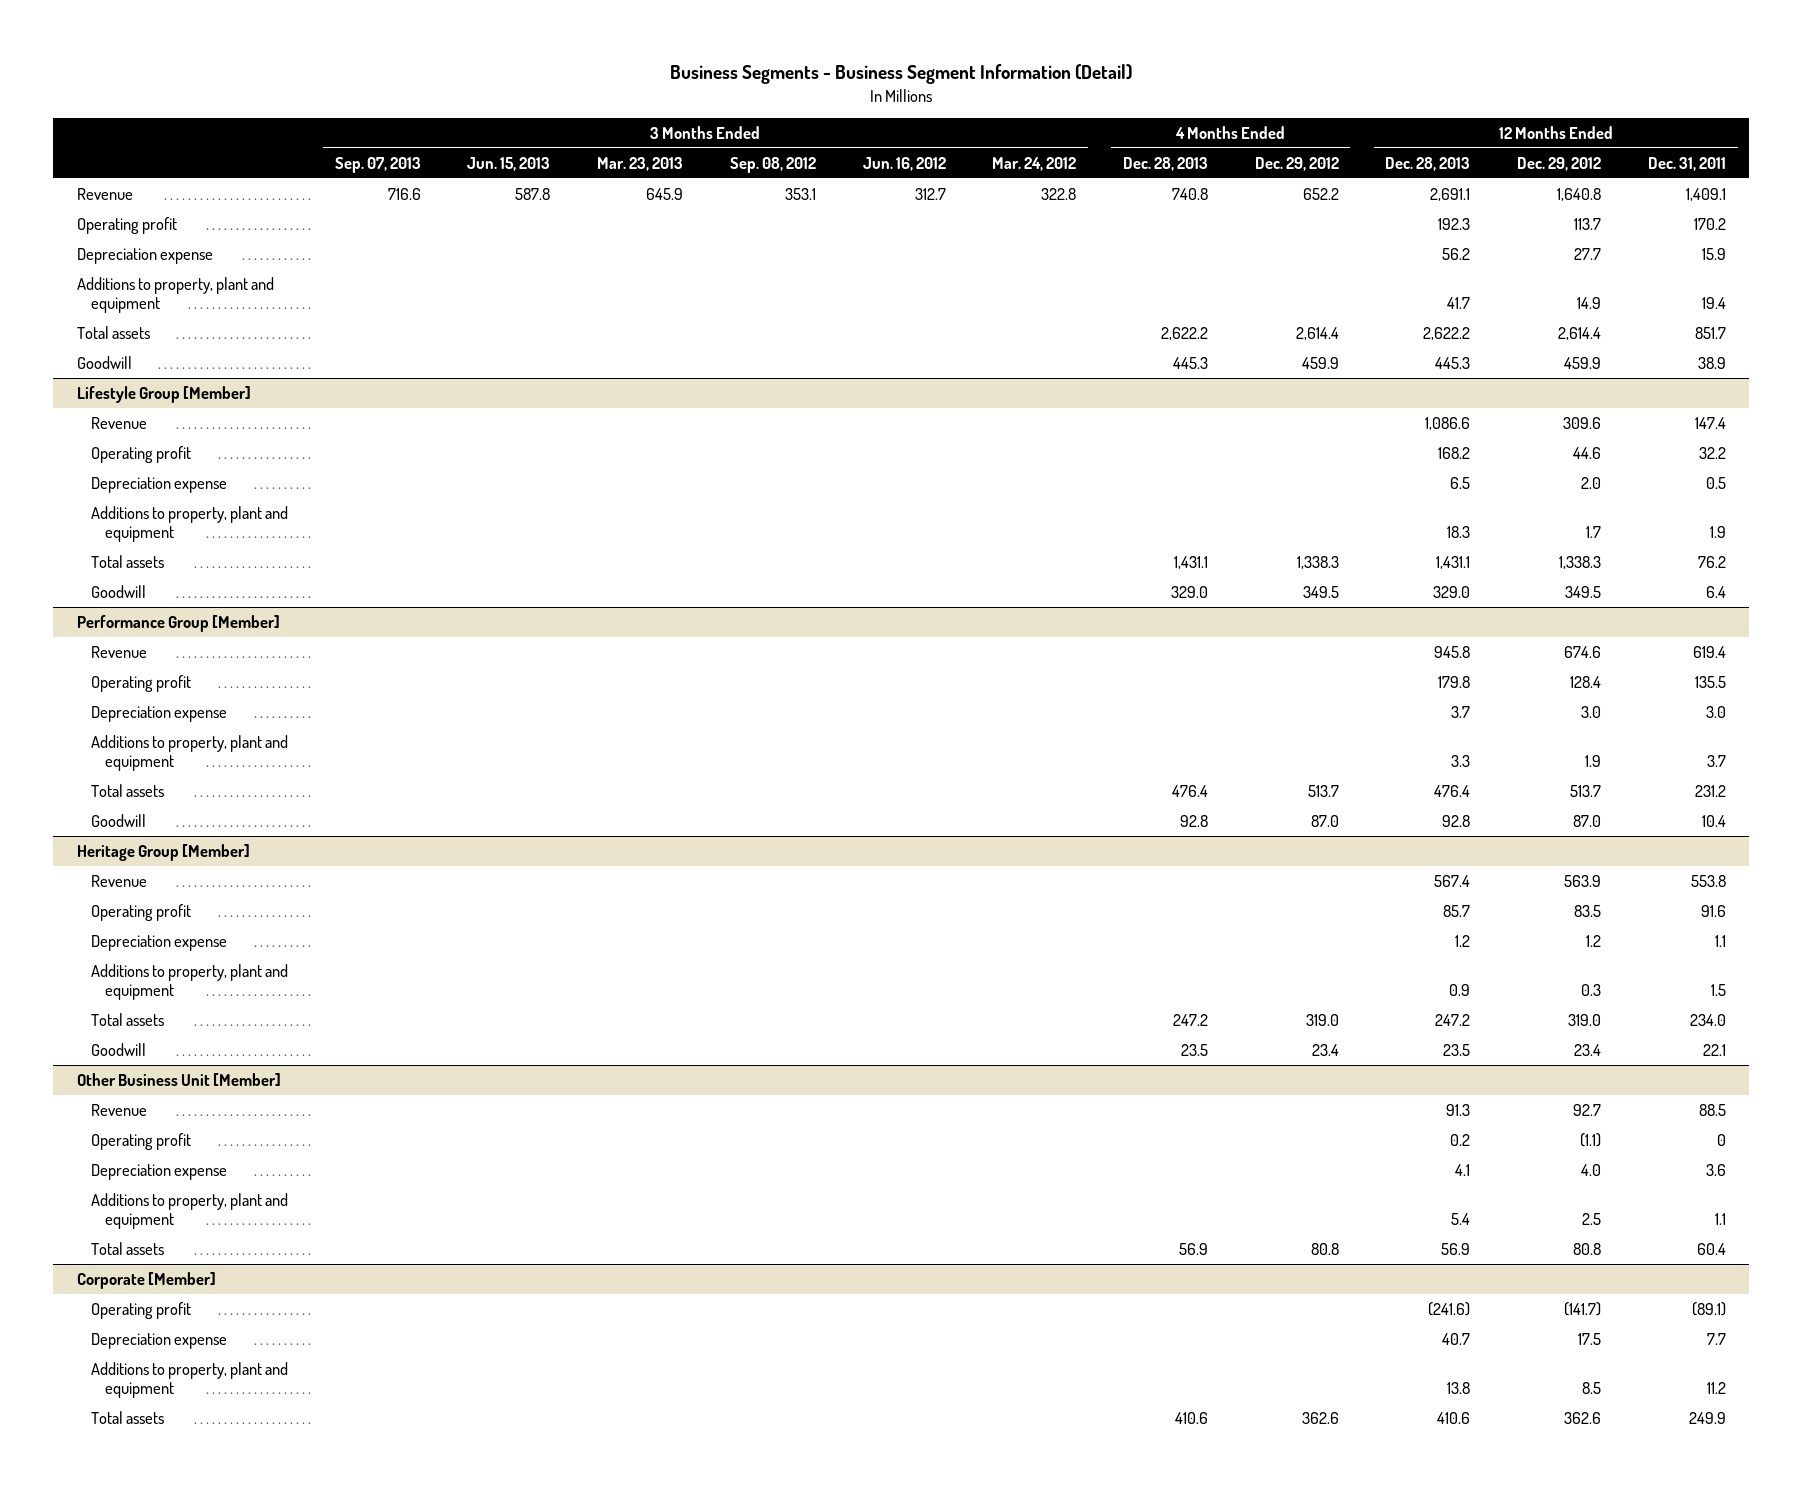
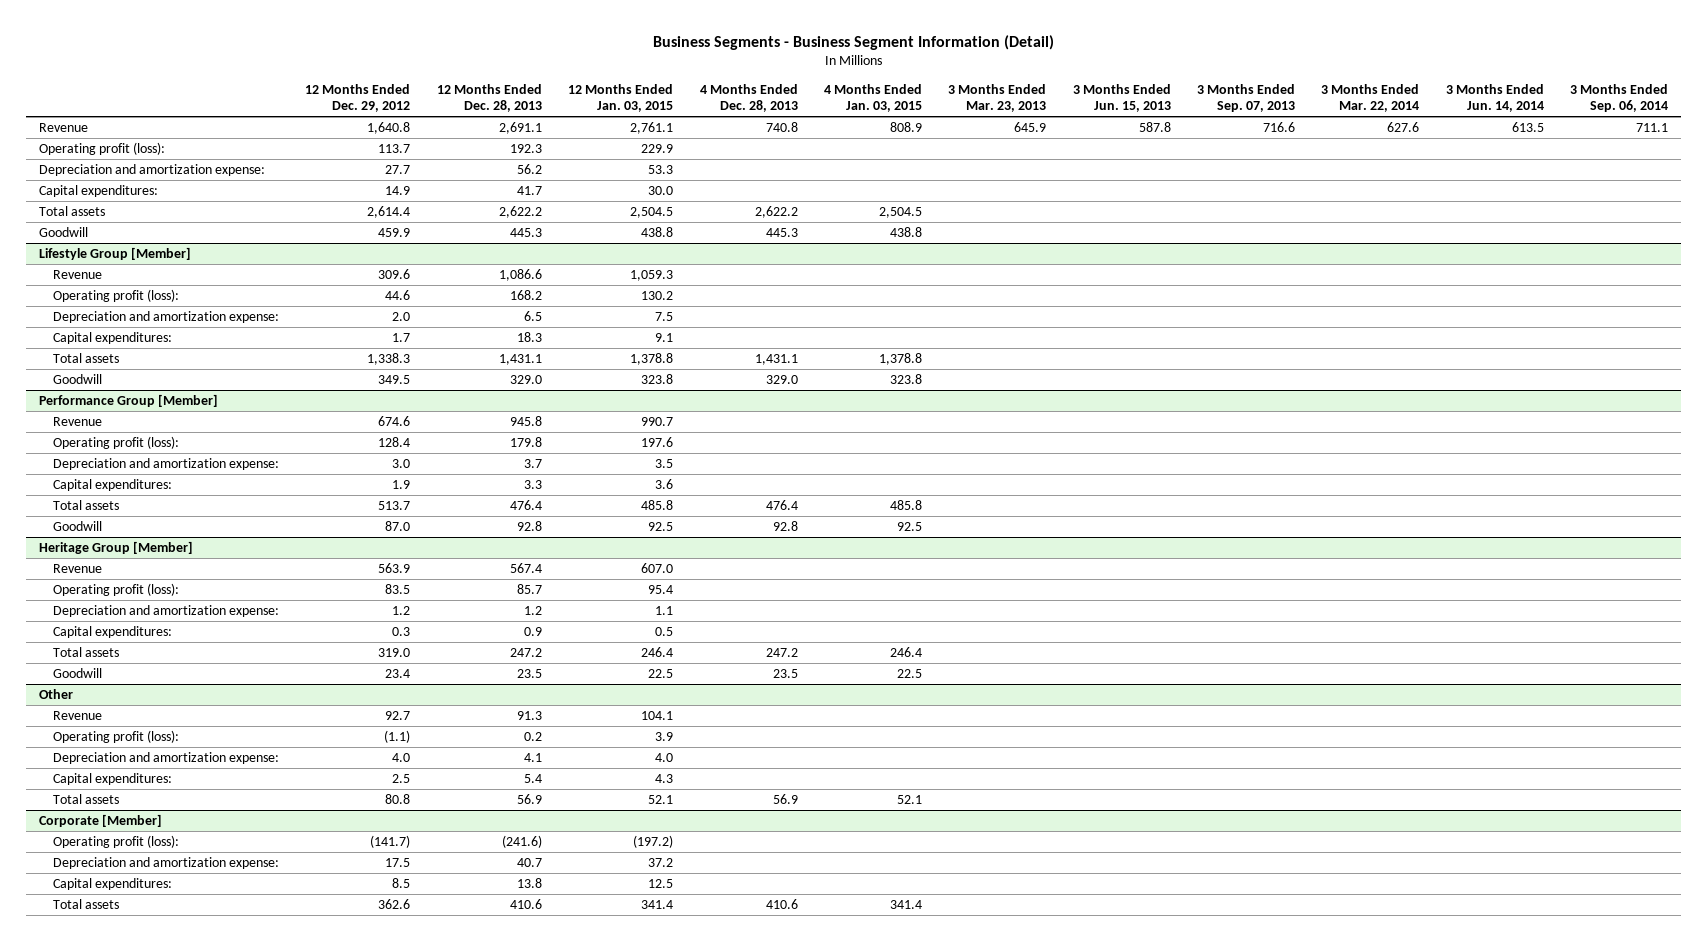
[729,156,816,173] Sep. 08, 2012 -> none
[862,156,946,171] Jun. 16, 2012 -> none
[992,156,1077,171] Mar. 24, 2012 -> none
[1254,156,1339,171] Dec. 29, 2012 -> none
[1647,156,1726,171] Dec. 31, 2011 -> none
none -> [568,83,674,112] 12 Months Ended Jan. 03, 2015
none -> [823,83,922,112] 4 Months Ended Jan. 03, 2015
none -> [1321,83,1420,112] 3 Months Ended Mar. 22, 2014
none -> [1445,83,1544,112] 3 Months Ended Jun. 14, 2014
none -> [1570,83,1669,112] 3 Months Ended Sep. 06, 2014
[76,216,177,234] Operating profit -> [39,142,166,156] Operating profit (loss):
[76,247,213,264] Depreciation expense -> [39,164,266,177] Depreciation and amortization expense:
[76,276,274,314] Additions to property, plant and equipment -> [39,185,159,198] Capital expenditures:
[90,445,191,463] Operating profit -> [53,289,180,303] Operating profit (loss):
[90,476,227,493] Depreciation expense -> [53,311,280,324] Depreciation and amortization expense:
[90,505,288,543] Additions to property, plant and equipment -> [53,332,173,345] Capital expenditures:
[90,674,191,692] Operating profit -> [53,436,180,450] Operating profit (loss):
[90,705,227,722] Depreciation expense -> [53,458,280,471] Depreciation and amortization expense:
[90,734,288,772] Additions to property, plant and equipment -> [53,479,173,492] Capital expenditures:
[90,903,191,921] Operating profit -> [53,583,180,597] Operating profit (loss):
[90,934,227,951] Depreciation expense -> [53,605,280,618] Depreciation and amortization expense:
[90,963,288,1001] Additions to property, plant and equipment -> [53,626,173,639] Capital expenditures:
[76,1072,281,1086] Other Business Unit [Member] -> none
none -> [39,689,74,700] Other
[90,1132,191,1150] Operating profit -> [53,730,180,744] Operating profit (loss):
[90,1163,227,1180] Depreciation expense -> [53,752,280,765] Depreciation and amortization expense:
[90,1192,288,1230] Additions to property, plant and equipment -> [53,773,173,786] Capital expenditures:
[90,1301,191,1319] Operating profit -> [53,835,180,849] Operating profit (loss):
[90,1332,227,1349] Depreciation expense -> [53,857,280,870] Depreciation and amortization expense:
[90,1361,288,1399] Additions to property, plant and equipment -> [53,878,173,891] Capital expenditures:

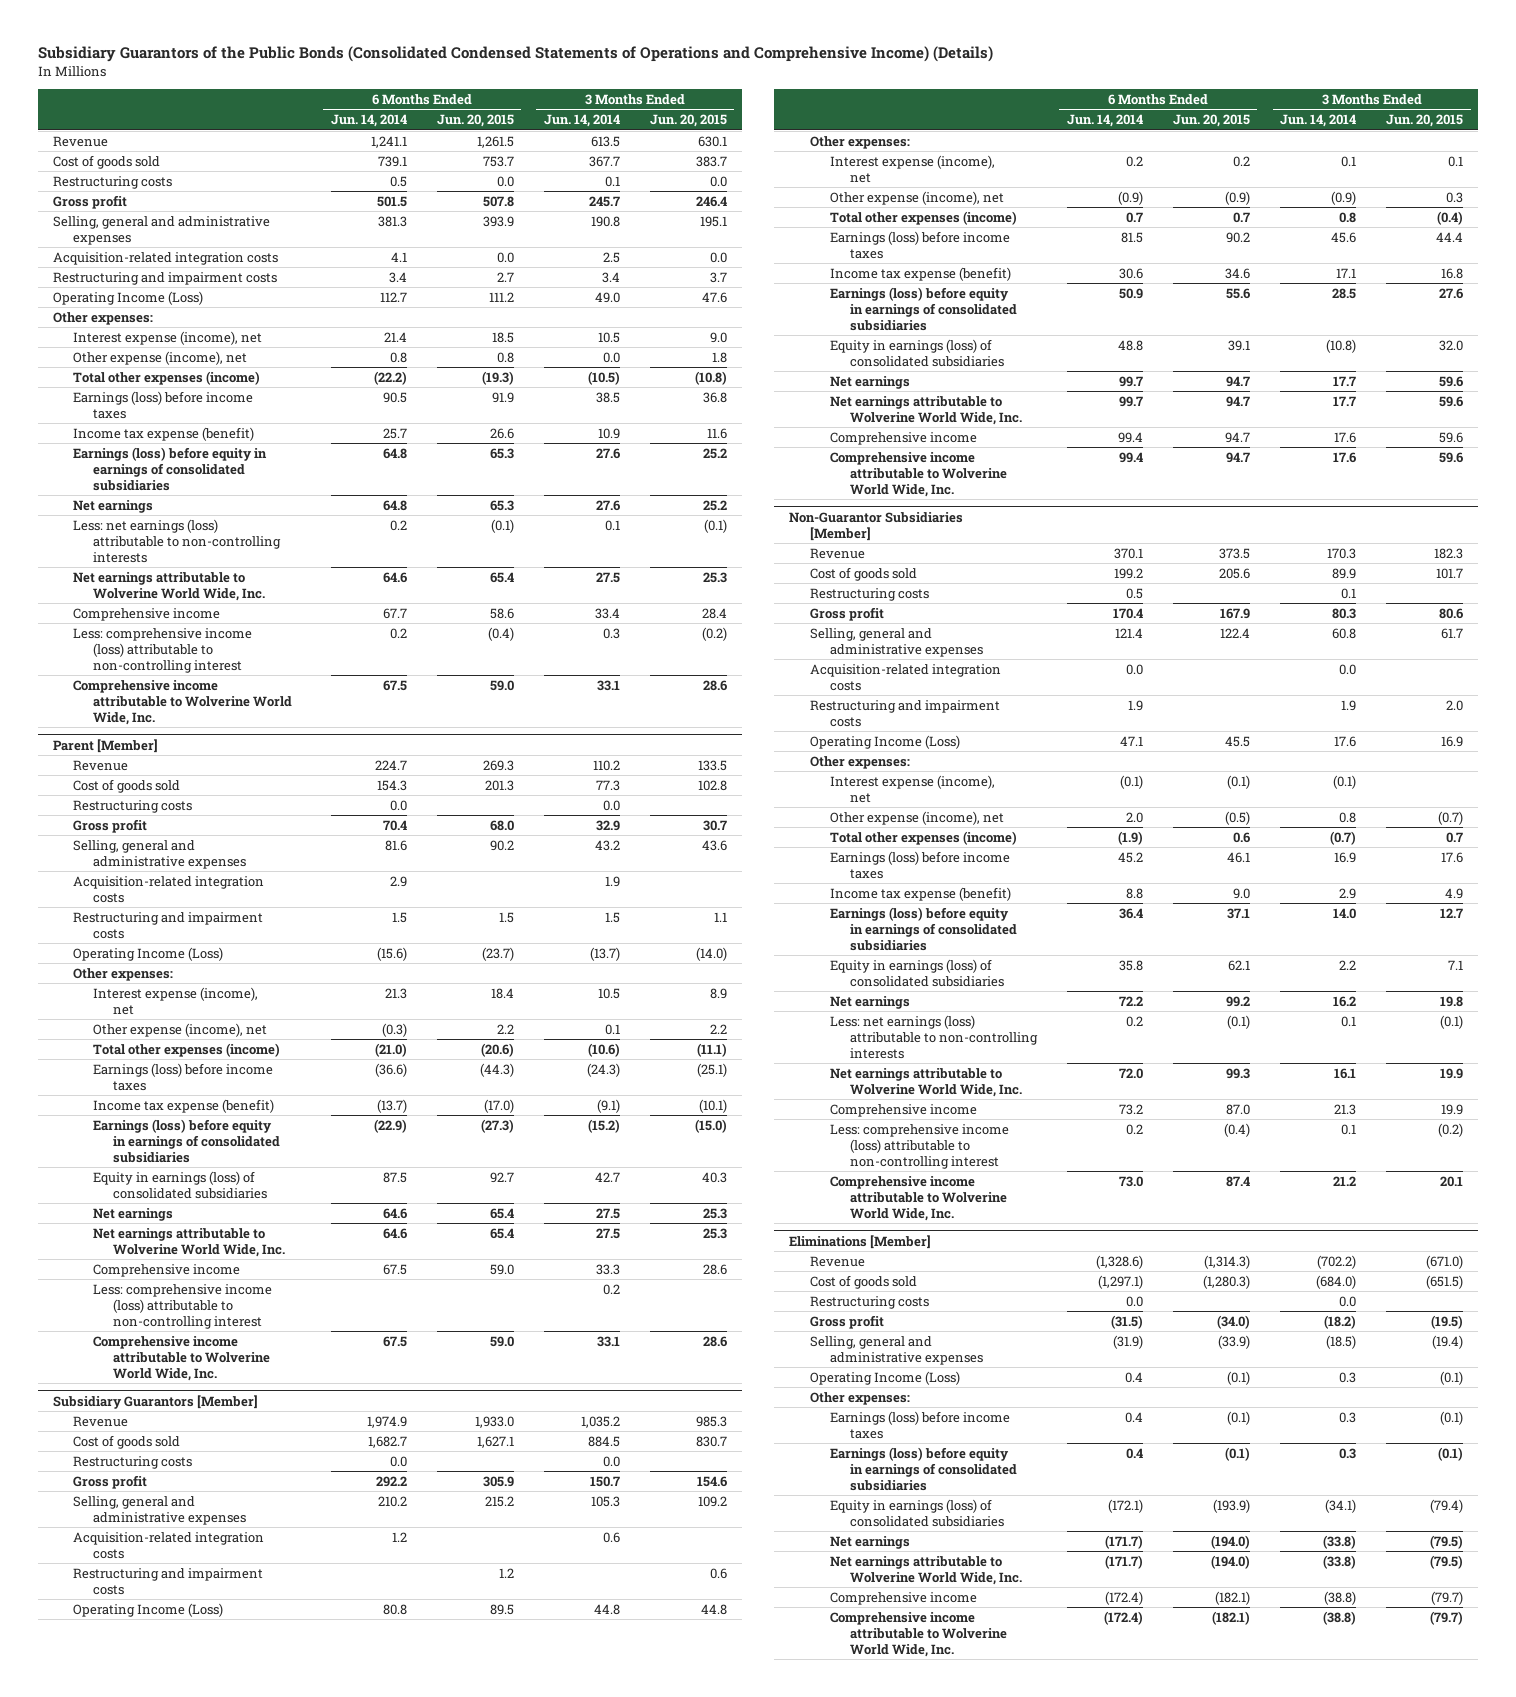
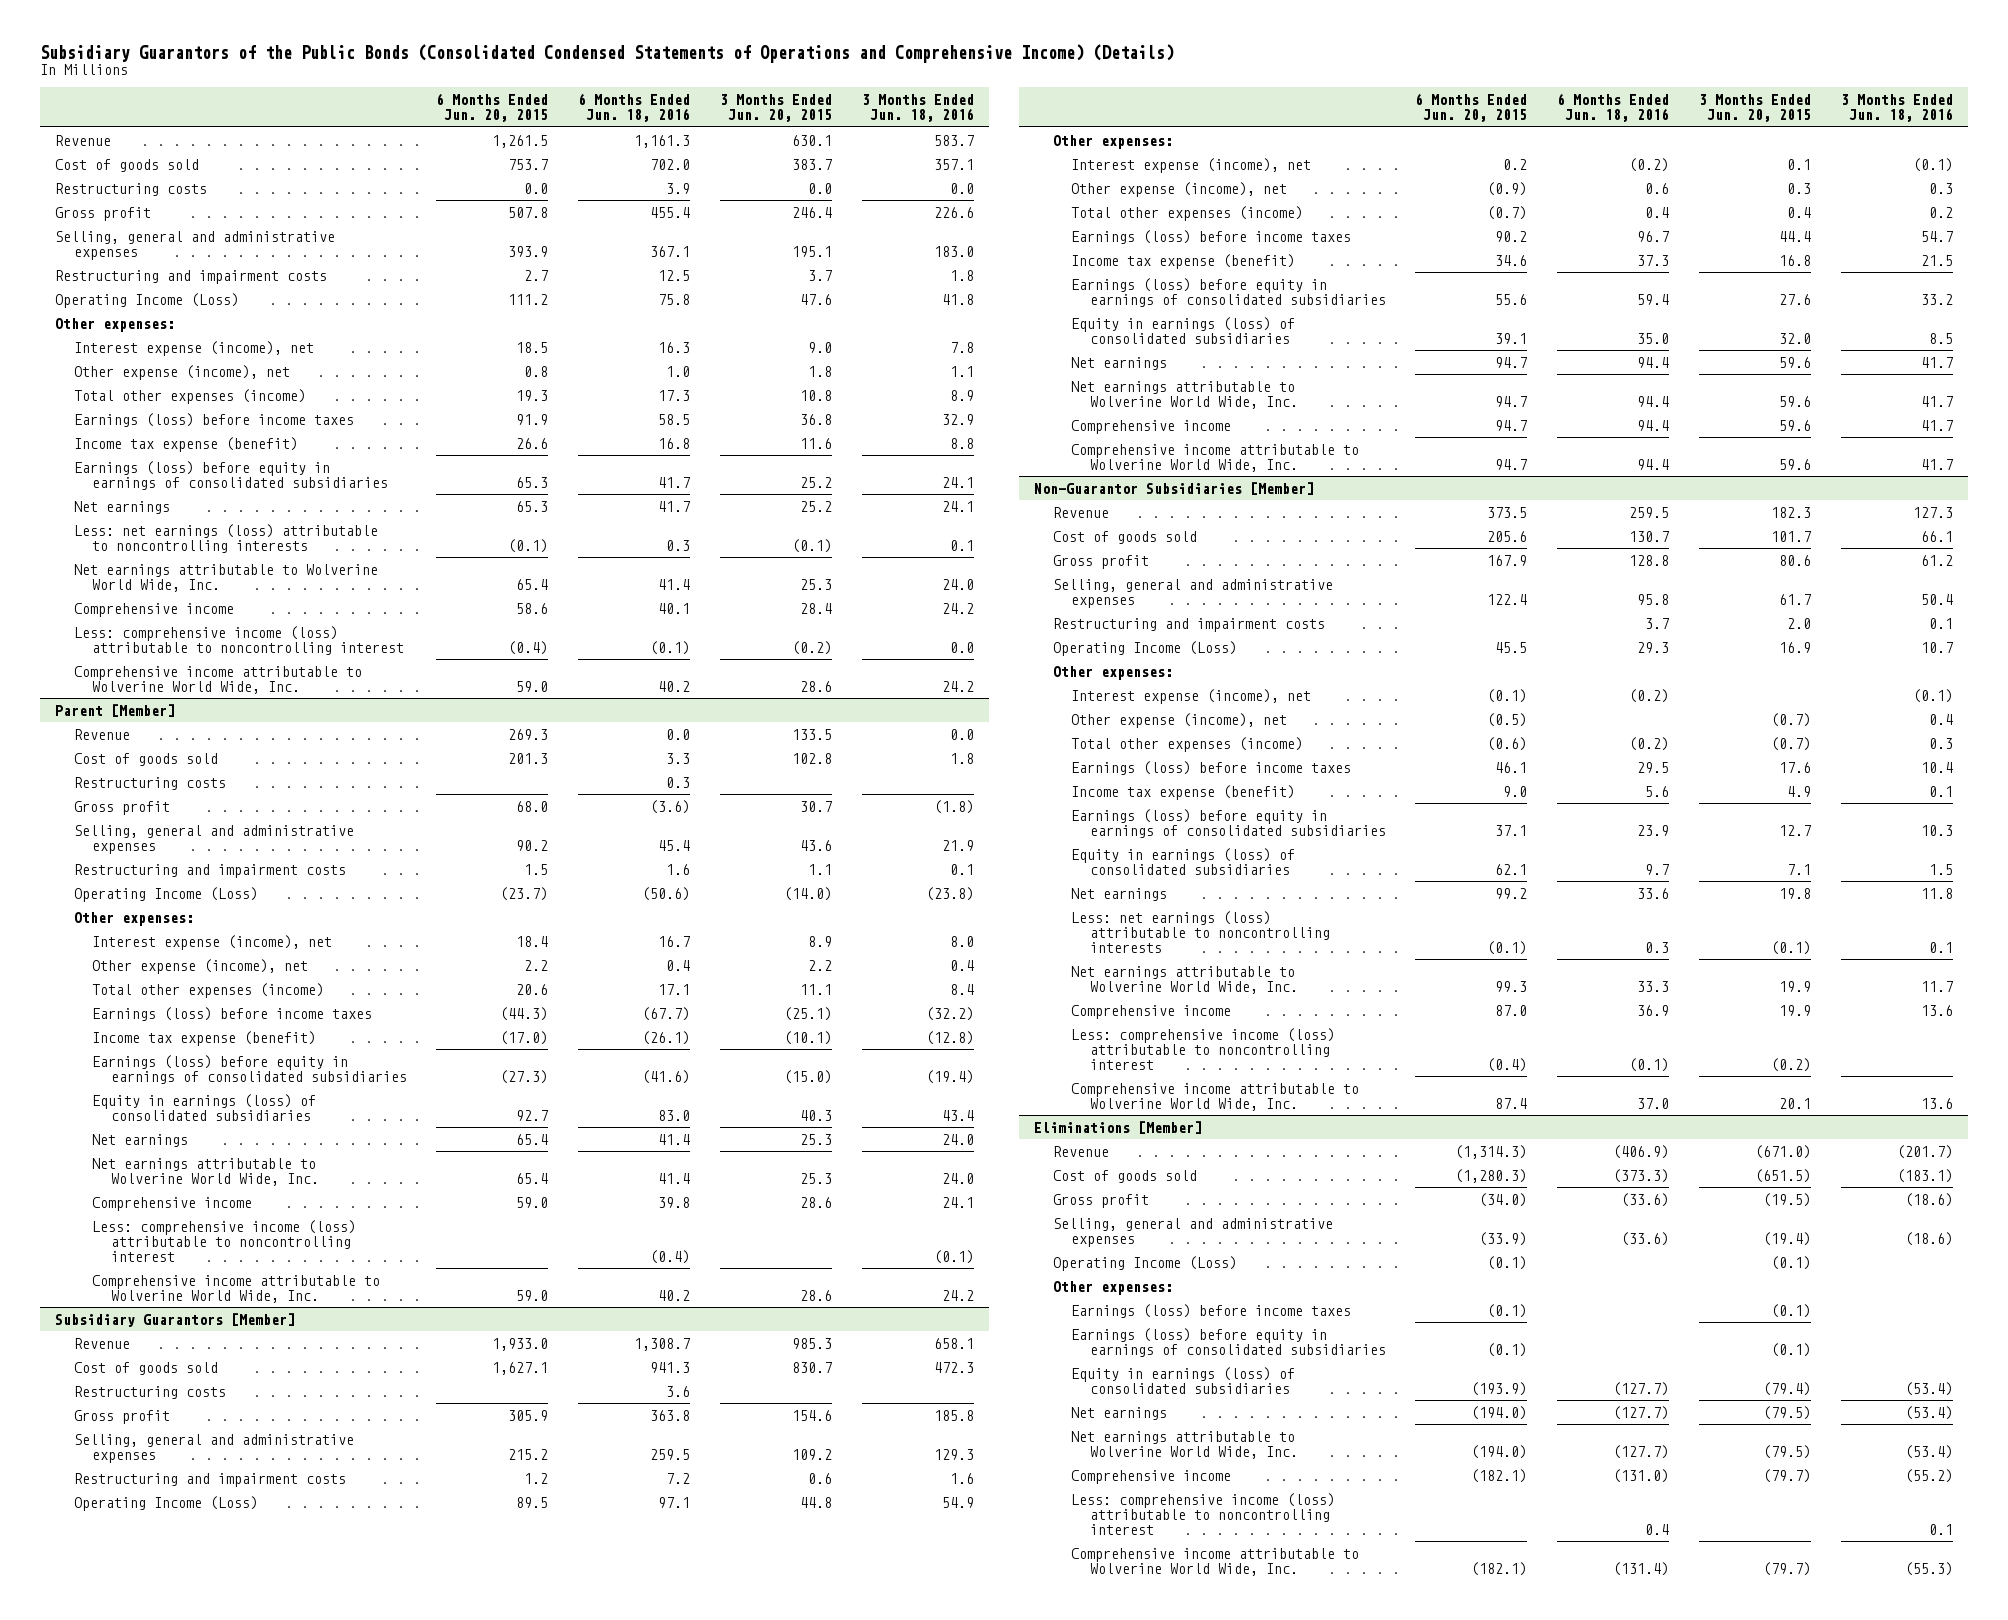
[330,114,407,128] Jun. 14, 2014 -> none
[543,114,620,128] Jun. 14, 2014 -> none
none -> [578,92,691,122] 6 Months Ended Jun. 18, 2016
none -> [862,93,975,122] 3 Months Ended Jun. 18, 2016
[53,251,279,265] Acquisition-related integration costs -> none
[481,370,514,385] (19.3) -> [516,389,549,401] 19.3
[694,370,727,385] (10.8) -> [800,389,833,401] 10.8
[73,518,282,563] Less: net earnings (loss) attributable to non-controlling interests -> [73,523,378,553] Less: net earnings (loss) attributable to noncontrolling interests
[73,627,253,673] Less: comprehensive income (loss) attributable to non-controlling interest -> [73,625,405,655] Less: comprehensive income (loss) attributable to noncontrolling interest
[73,875,265,903] Acquisition-related integration costs -> none
[480,1042,514,1057] (20.6) -> [516,983,549,995] 20.6
[696,1042,727,1057] (11.1) -> [800,983,833,995] 11.1
[93,1283,273,1329] Less: comprehensive income (loss) attributable to non-controlling interest -> [92,1219,357,1262] Less: comprehensive income (loss) attributable to noncontrolling interest
[73,1531,265,1559] Acquisition-related integration costs -> none
[1232,211,1250,223] 0.7 -> [1487,205,1528,220] (0.7)
[1437,210,1464,225] (0.4) -> [1787,206,1812,218] 0.4
[809,587,929,601] Restructuring costs -> none
[809,663,1001,691] Acquisition-related integration costs -> none
[1232,831,1250,843] 0.6 -> [1487,736,1528,751] (0.6)
[1446,831,1464,843] 0.7 -> [1771,736,1812,751] (0.7)
[829,1014,1038,1059] Less: net earnings (loss) attributable to non-controlling interests -> [1071,910,1330,953] Less: net earnings (loss) attributable to noncontrolling interests
[829,1123,1009,1169] Less: comprehensive income (loss) attributable to non-controlling interest -> [1071,1027,1336,1070] Less: comprehensive income (loss) attributable to noncontrolling interest
[809,1295,929,1309] Restructuring costs -> none
none -> [1071,1492,1336,1535] Less: comprehensive income (loss) attributable to noncontrolling interest

